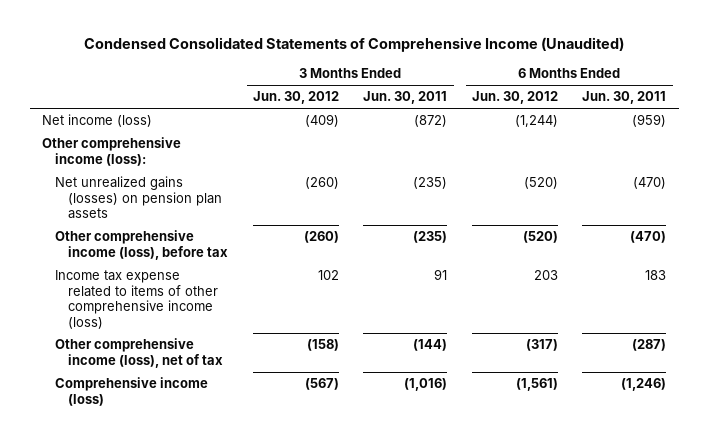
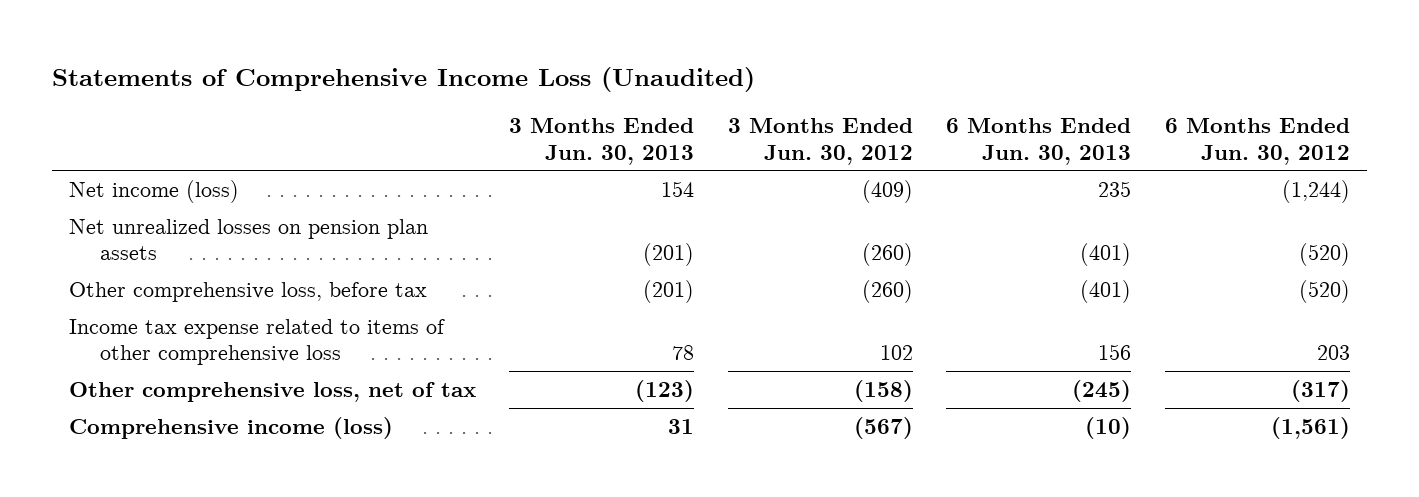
[84,37,625,53] Condensed Consolidated Statements of Comprehensive Income (Unaudited) -> [52,66,756,92] Statements of Comprehensive Income Loss (Unaudited)
[363,91,448,105] Jun. 30, 2011 -> none
[582,91,667,105] Jun. 30, 2011 -> none
none -> [509,118,695,165] 3 Months Ended Jun. 30, 2013
none -> [946,118,1132,165] 6 Months Ended Jun. 30, 2013
[41,137,181,166] Other comprehensive income (loss): -> none
[55,176,223,220] Net unrealized gains (losses) on pension plan assets -> [68,218,428,261] Net unrealized losses on pension plan assets
[55,230,229,260] Other comprehensive income (loss), before tax -> [68,281,427,302] Other comprehensive loss, before tax
[55,270,219,329] Income tax expense related to items of other comprehensive income (loss) -> [68,318,445,366] Income tax expense related to items of other comprehensive loss
[55,338,224,368] Other comprehensive income (loss), net of tax -> [68,381,476,402] Other comprehensive loss, net of tax

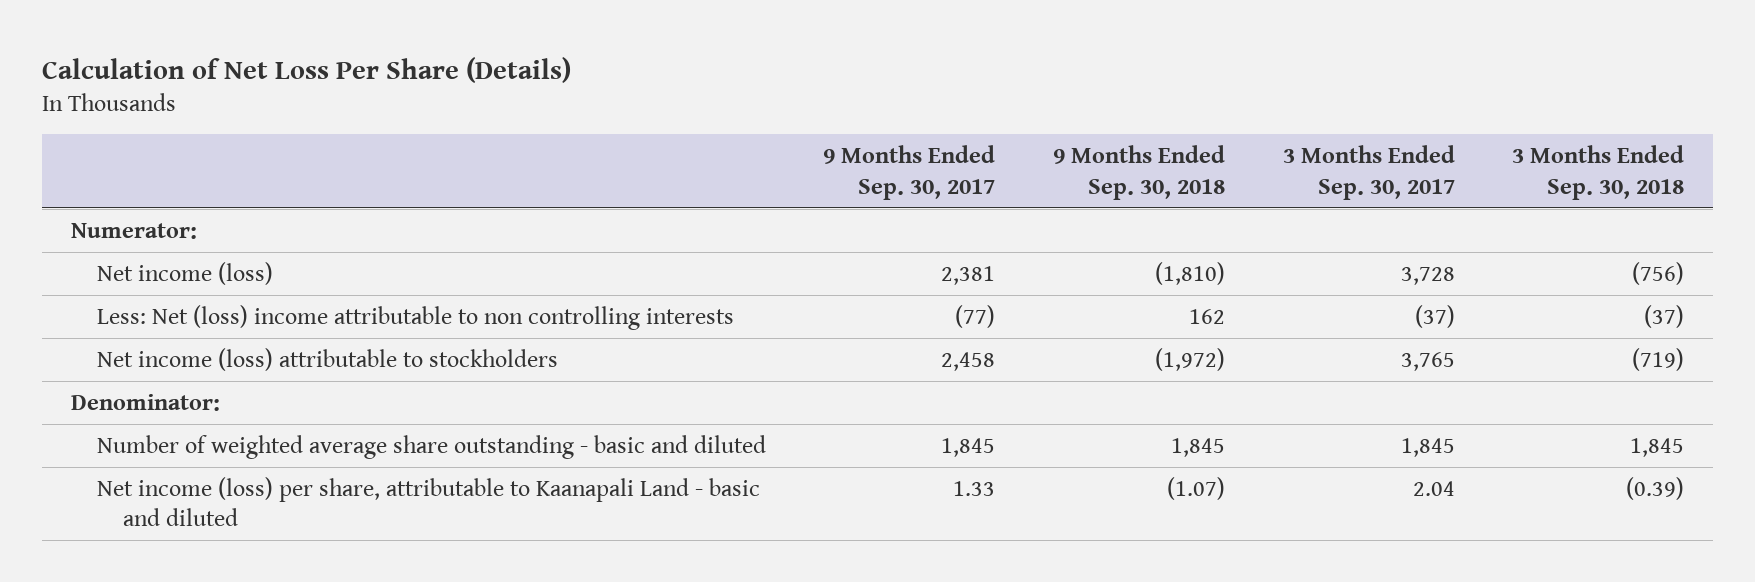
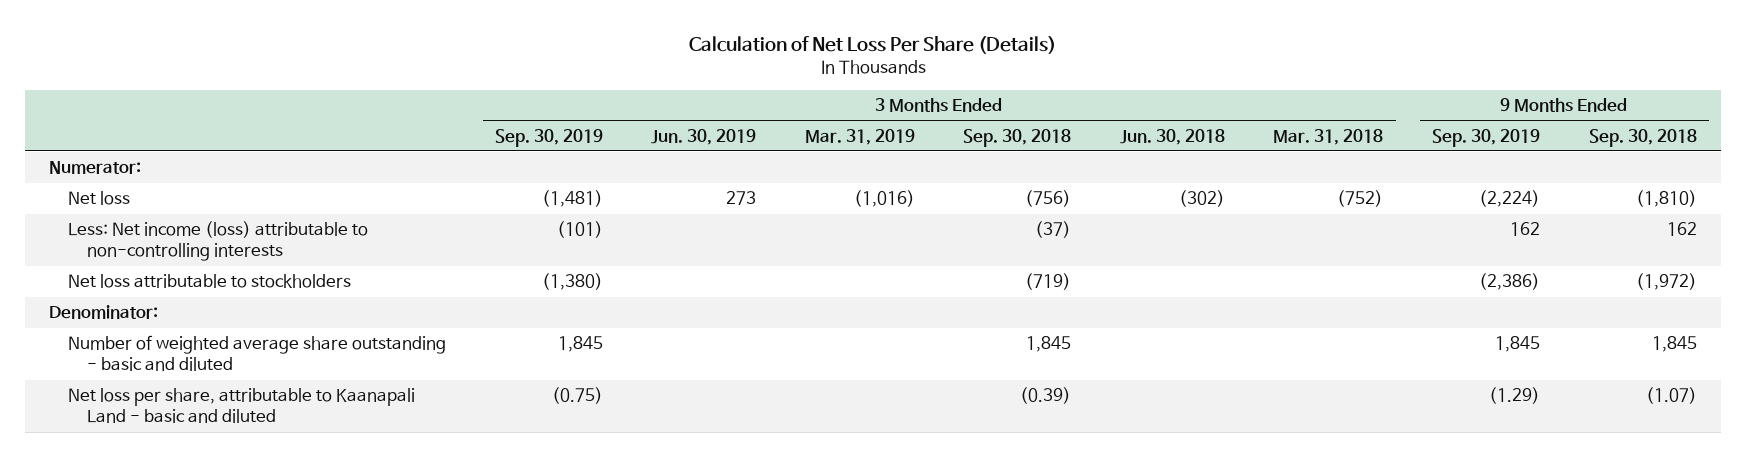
[823,145,996,200] 9 Months Ended Sep. 30, 2017 -> none
[1282,145,1455,200] 3 Months Ended Sep. 30, 2017 -> none
none -> [494,128,603,147] Sep. 30, 2019
none -> [651,128,757,145] Jun. 30, 2019
none -> [804,128,915,145] Mar. 31, 2019
none -> [1119,128,1225,145] Jun. 30, 2018
none -> [1273,128,1384,145] Mar. 31, 2018
none -> [1432,128,1541,147] Sep. 30, 2019
[96,261,273,285] Net income (loss) -> [68,191,131,206] Net loss
[96,304,734,330] Less: Net (loss) income attributable to non controlling interests -> [68,221,369,262] Less: Net income (loss) attributable to non-controlling interests
[96,347,558,371] Net income (loss) attributable to stockholders -> [68,274,352,289] Net loss attributable to stockholders
[96,476,760,527] Net income (loss) per share, attributable to Kaanapali Land - basic and diluted -> [68,388,416,424] Net loss per share, attributable to Kaanapali Land - basic and diluted

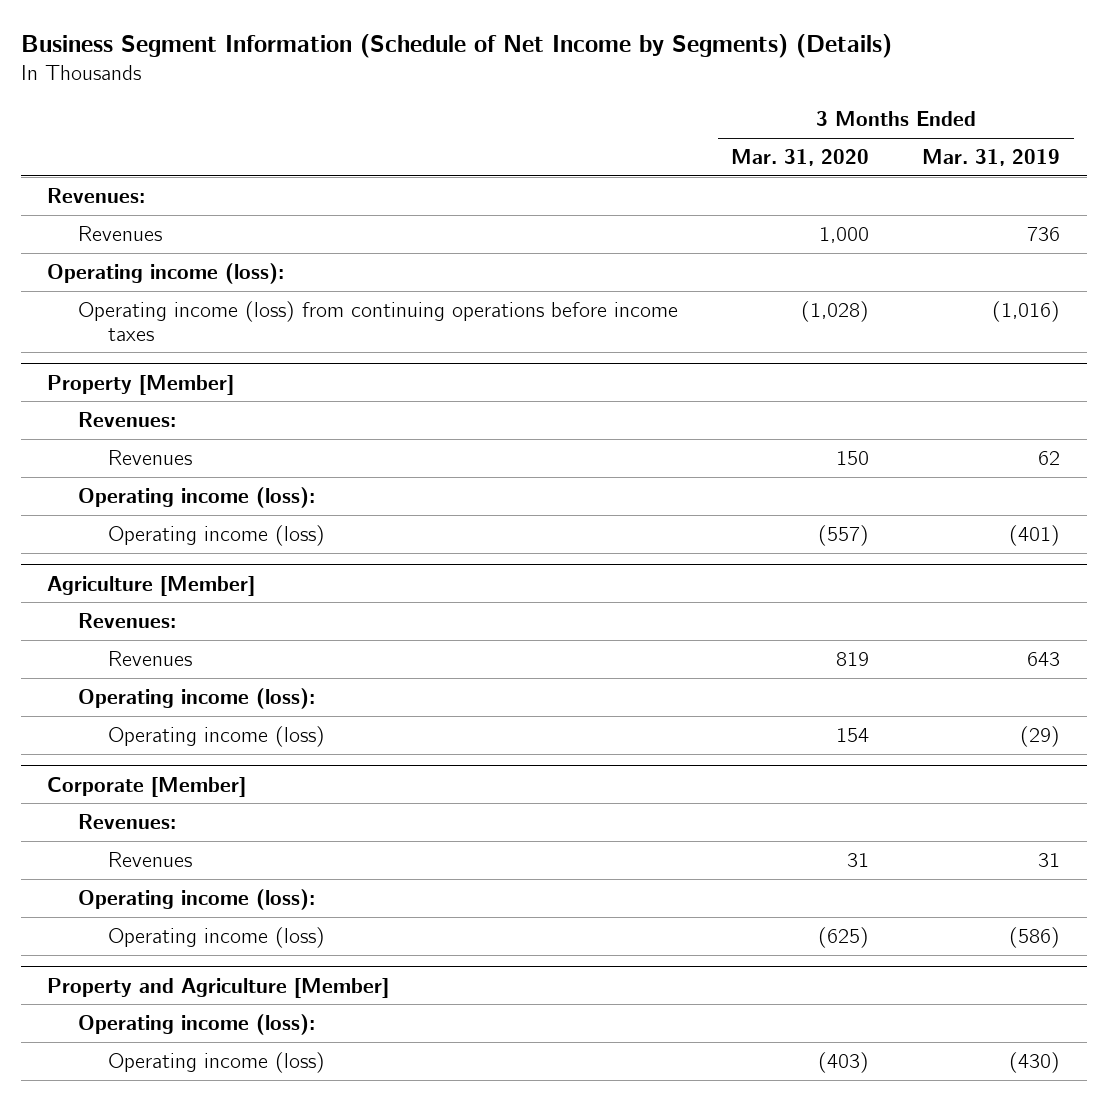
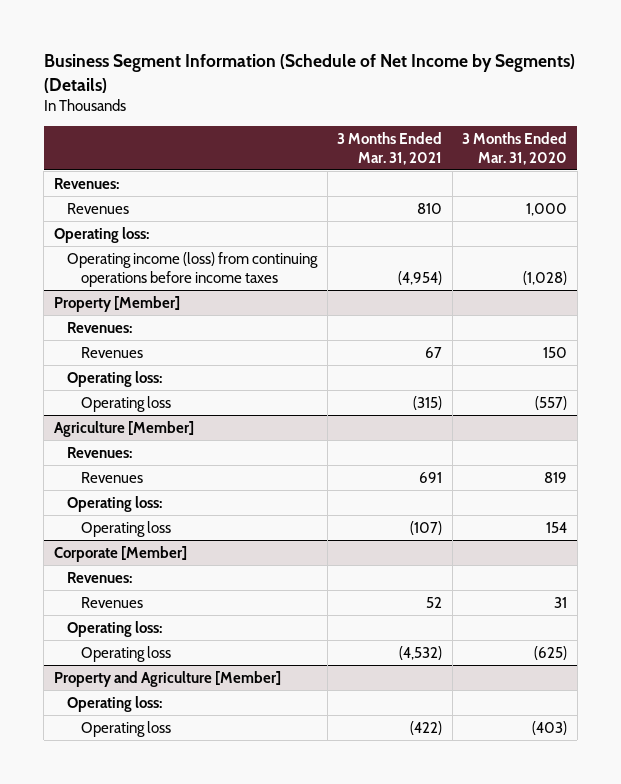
[922,149,1061,167] Mar. 31, 2019 -> none
none -> [337,131,443,166] 3 Months Ended Mar. 31, 2021
[47,262,285,284] Operating income (loss): -> [53,226,149,243] Operating loss:
[77,486,315,508] Operating income (loss): -> [67,370,163,387] Operating loss:
[108,524,326,546] Operating income (loss) -> [80,395,171,412] Operating loss
[77,687,315,709] Operating income (loss): -> [67,495,163,512] Operating loss:
[108,725,326,747] Operating income (loss) -> [80,520,171,537] Operating loss
[77,888,315,910] Operating income (loss): -> [67,620,163,637] Operating loss:
[108,926,326,948] Operating income (loss) -> [80,645,171,662] Operating loss
[77,1013,315,1035] Operating income (loss): -> [67,695,163,712] Operating loss:
[108,1051,326,1073] Operating income (loss) -> [80,720,171,737] Operating loss

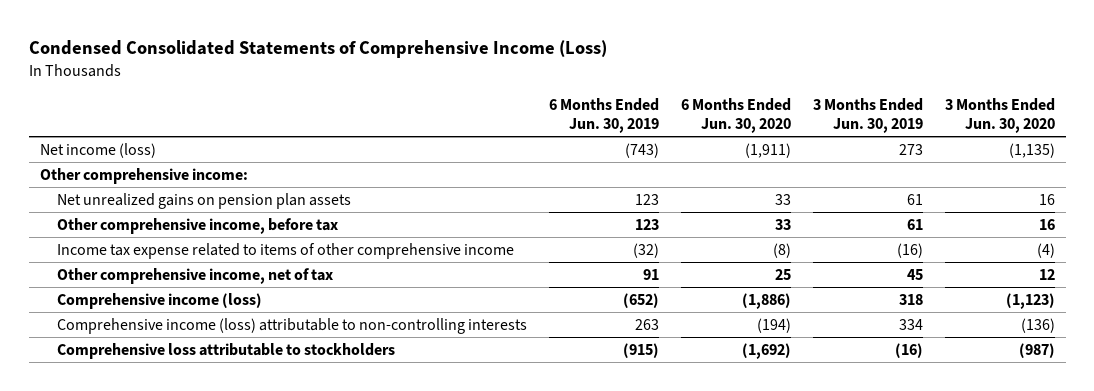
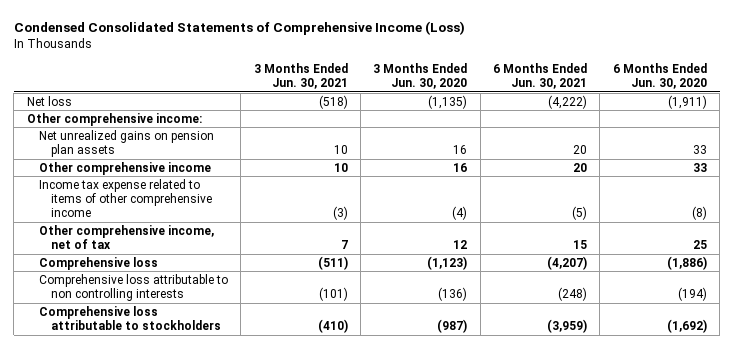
[548,97,659,134] 6 Months Ended Jun. 30, 2019 -> none
[812,97,923,134] 3 Months Ended Jun. 30, 2019 -> none
none -> [253,63,348,90] 3 Months Ended Jun. 30, 2021
none -> [493,63,588,90] 6 Months Ended Jun. 30, 2021
[39,142,156,158] Net income (loss) -> [26,95,72,106] Net loss
[57,217,339,234] Other comprehensive income, before tax -> [38,161,211,175] Other comprehensive income
[57,292,263,309] Comprehensive income (loss) -> [38,256,158,270] Comprehensive loss
[57,317,528,334] Comprehensive income (loss) attributable to non-controlling interests -> [38,273,228,302] Comprehensive loss attributable to non controlling interests

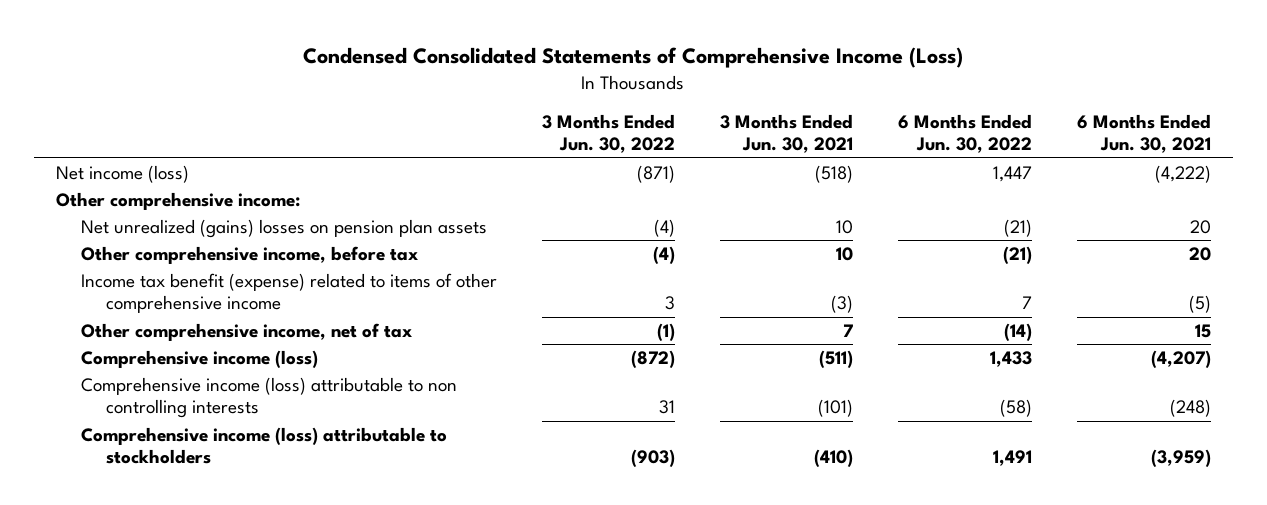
[373,63,468,90] 3 Months Ended Jun. 30, 2020 -> none
[612,63,707,90] 6 Months Ended Jun. 30, 2020 -> none
none -> [542,113,676,154] 3 Months Ended Jun. 30, 2022
none -> [897,113,1032,154] 6 Months Ended Jun. 30, 2022
[26,95,72,106] Net loss -> [56,165,190,184] Net income (loss)
[38,129,214,158] Net unrealized gains on pension plan assets -> [81,219,488,239] Net unrealized (gains) losses on pension plan assets
[38,161,211,175] Other comprehensive income -> [81,246,419,265] Other comprehensive income, before tax
[38,178,212,218] Income tax expense related to items of other comprehensive income -> [81,273,498,314] Income tax benefit (expense) related to items of other comprehensive income
[38,256,158,270] Comprehensive loss -> [81,350,319,369] Comprehensive income (loss)
[38,273,228,302] Comprehensive loss attributable to non controlling interests -> [81,377,458,419] Comprehensive income (loss) attributable to non controlling interests
[38,305,221,331] Comprehensive loss attributable to stockholders -> [81,427,448,465] Comprehensive income (loss) attributable to stockholders

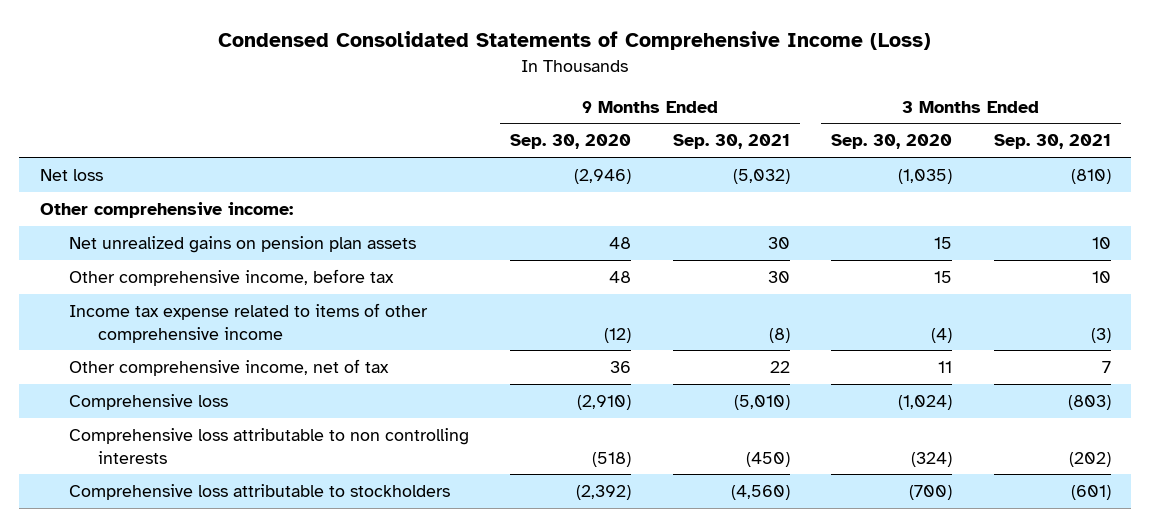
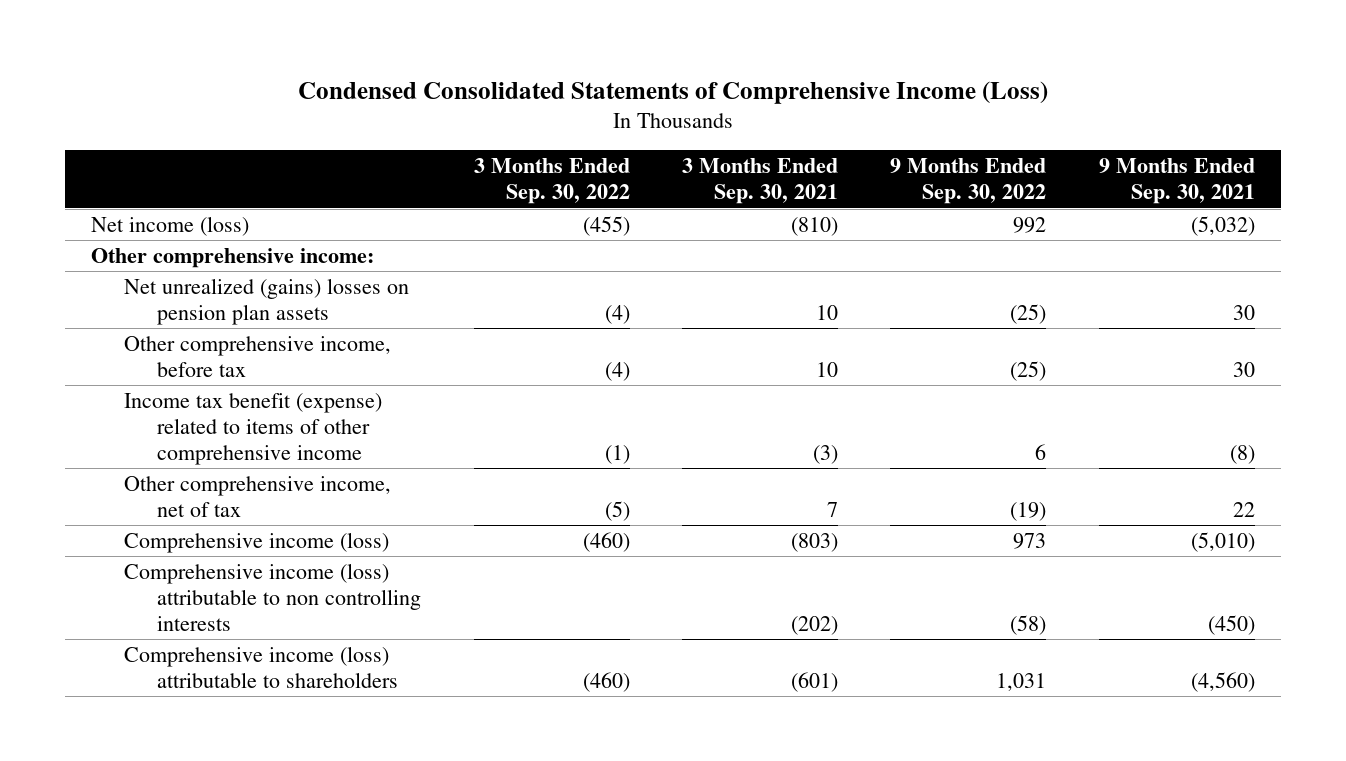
[510,134,632,150] Sep. 30, 2020 -> none
[831,134,953,150] Sep. 30, 2020 -> none
none -> [473,158,630,204] 3 Months Ended Sep. 30, 2022
none -> [890,158,1047,204] 9 Months Ended Sep. 30, 2022
[39,168,103,181] Net loss -> [91,215,250,236] Net income (loss)
[68,235,416,253] Net unrealized gains on pension plan assets -> [124,277,410,325] Net unrealized (gains) losses on pension plan assets
[68,302,428,343] Income tax expense related to items of other comprehensive income -> [124,392,383,465] Income tax benefit (expense) related to items of other comprehensive income
[68,393,228,410] Comprehensive loss -> [124,531,390,553] Comprehensive income (loss)
[68,427,469,464] Comprehensive loss attributable to non controlling interests -> [124,562,422,631] Comprehensive income (loss) attributable to non controlling interests
[68,483,450,500] Comprehensive loss attributable to stockholders -> [124,645,399,688] Comprehensive income (loss) attributable to shareholders

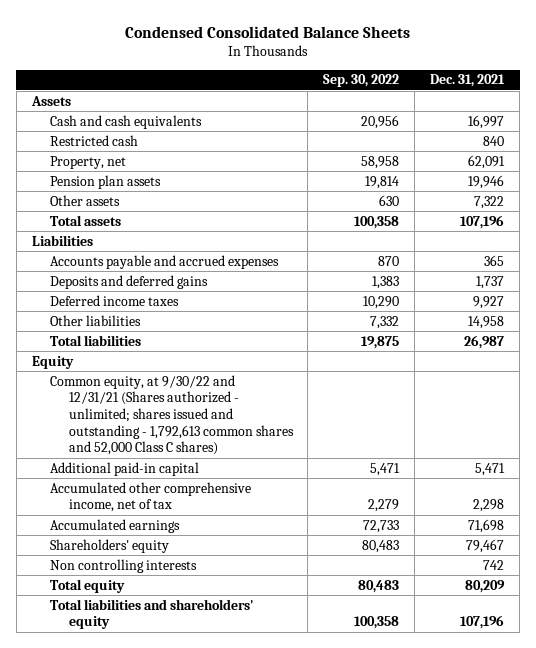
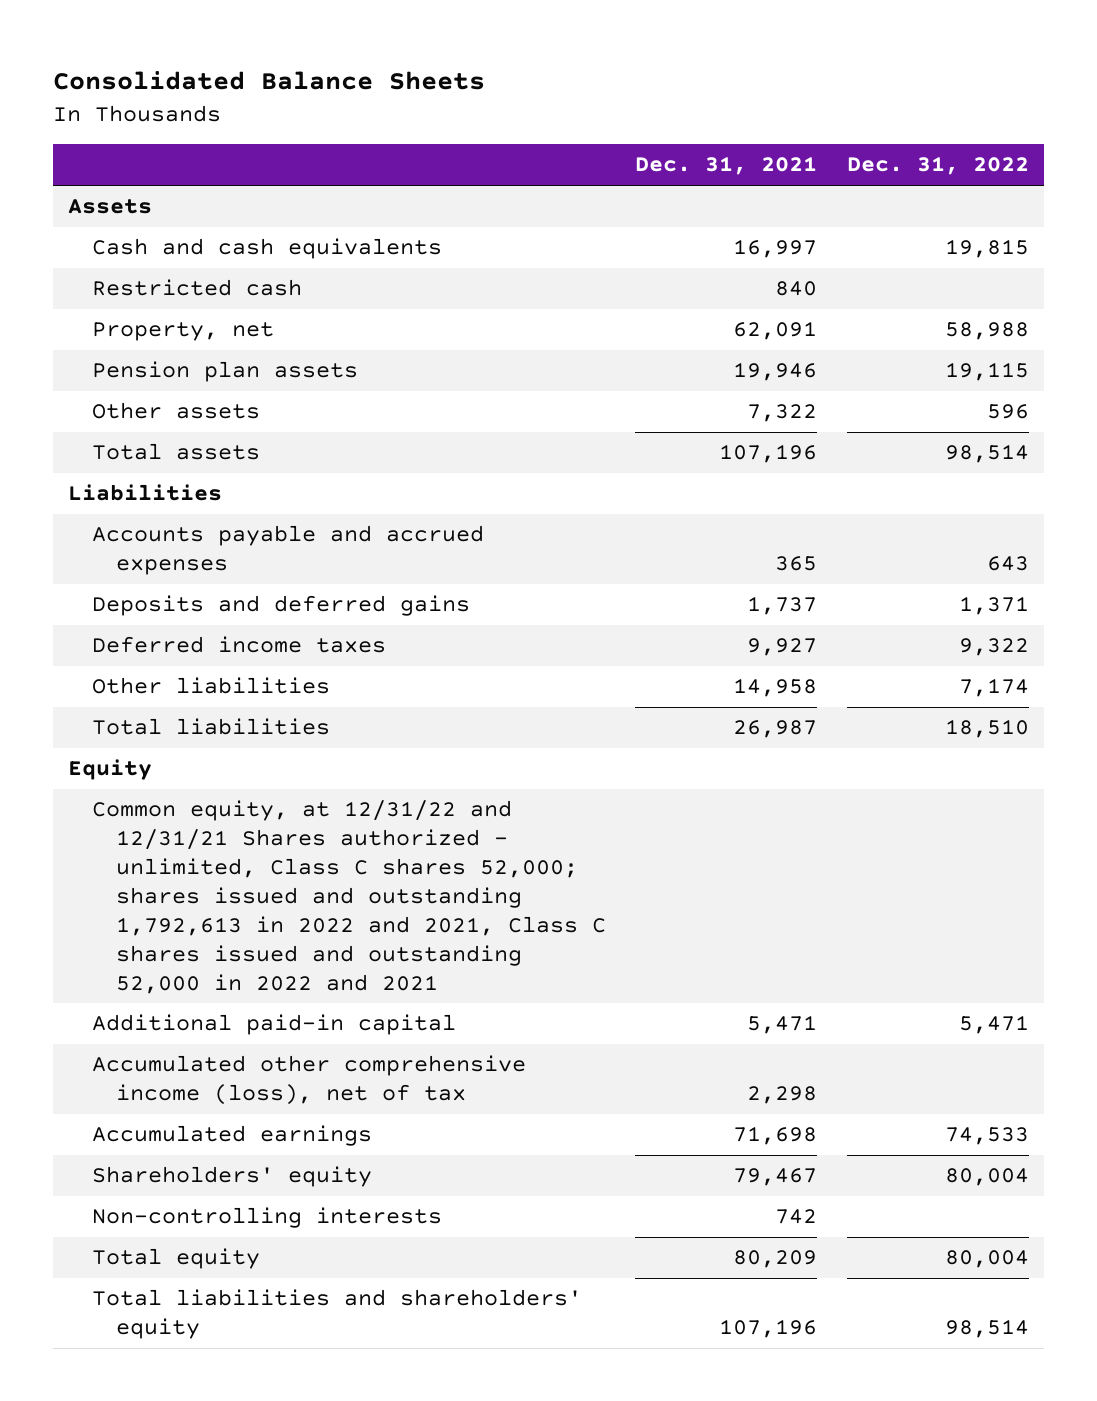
[124,25,410,38] Condensed Consolidated Balance Sheets -> [52,70,485,90] Consolidated Balance Sheets
[323,74,400,88] Sep. 30, 2022 -> none
none -> [847,156,1030,176] Dec. 31, 2022
[50,374,294,456] Common equity, at 9/30/22 and 12/31/21 (Shares authorized - unlimited; shares issued and outstanding - 1,792,613 common shares and 52,000 Class C shares) -> [91,800,606,994] Common equity, at 12/31/22 and 12/31/21 Shares authorized - unlimited, Class C shares 52,000; shares issued and outstanding 1,792,613 in 2022 and 2021, Class C shares issued and outstanding 52,000 in 2022 and 2021
[50,481,252,513] Accumulated other comprehensive income, net of tax -> [91,1055,526,1106] Accumulated other comprehensive income (loss), net of tax
[50,558,198,573] Non controlling interests -> [91,1207,442,1229] Non-controlling interests

